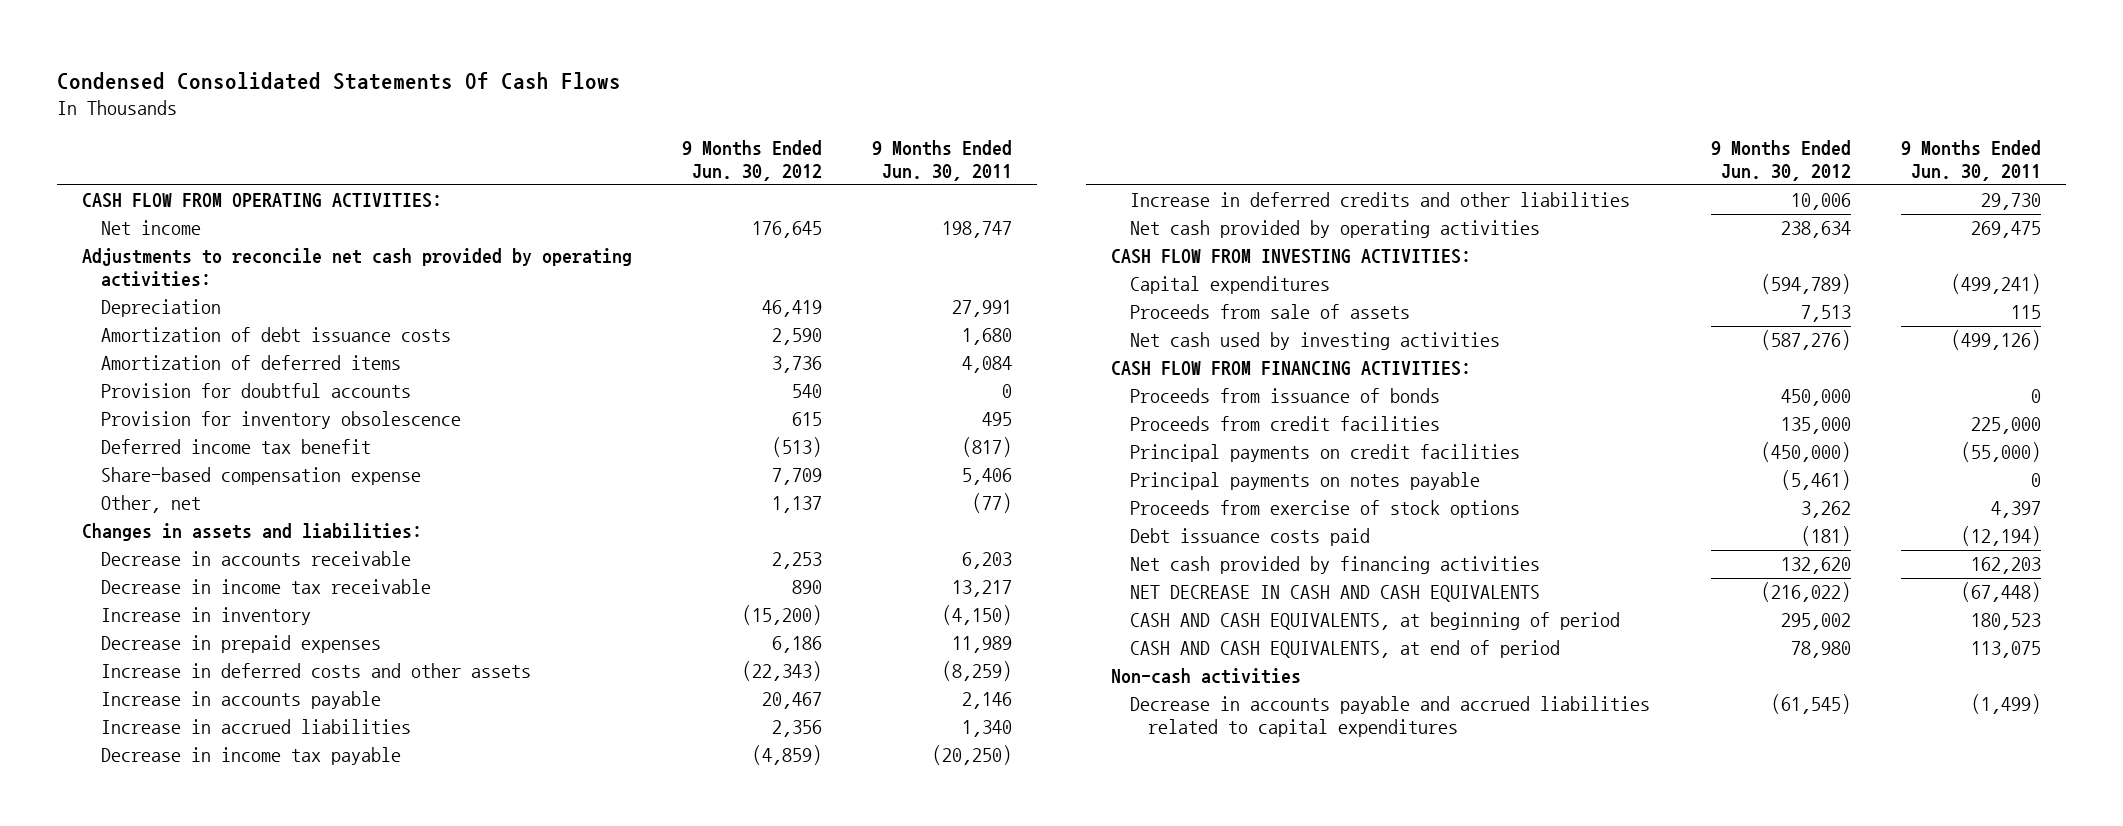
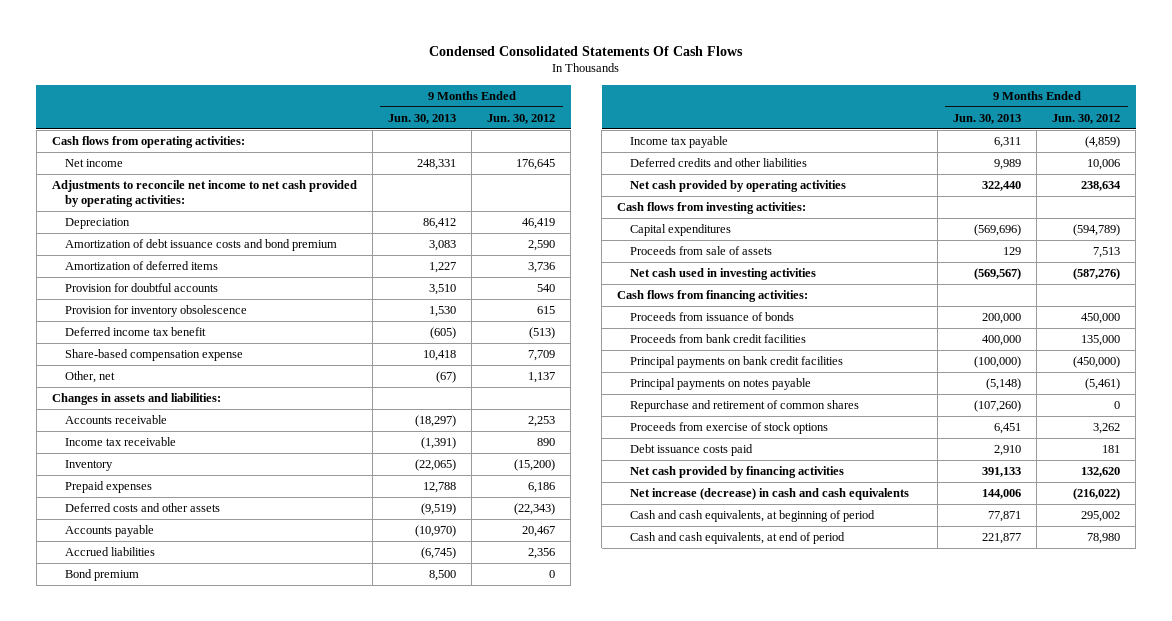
[872,139,1013,181] 9 Months Ended Jun. 30, 2011 -> none
none -> [388,113,457,124] Jun. 30, 2013
[82,193,443,209] CASH FLOW FROM OPERATING ACTIVITIES: -> [52,136,246,149] Cash flows from operating activities:
[82,248,633,288] Adjustments to reconcile net cash provided by operating activities: -> [52,180,358,208] Adjustments to reconcile net income to net cash provided by operating activities:
[100,327,451,343] Amortization of debt issuance costs -> [65,239,338,252] Amortization of debt issuance costs and bond premium
[100,551,411,567] Decrease in accounts receivable -> [65,415,168,425] Accounts receivable
[100,579,431,595] Decrease in income tax receivable -> [65,437,177,447] Income tax receivable
[100,607,311,626] Increase in inventory -> [65,460,114,472] Inventory
[100,635,381,654] Decrease in prepaid expenses -> [65,481,153,494] Prepaid expenses
[100,663,531,679] Increase in deferred costs and other assets -> [65,503,221,513] Deferred costs and other assets
[100,691,381,710] Increase in accounts payable -> [65,525,155,538] Accounts payable
[100,719,411,735] Increase in accrued liabilities -> [65,547,156,557] Accrued liabilities
none -> [65,569,140,582] Bond premium
[100,747,401,766] Decrease in income tax payable -> [630,136,729,149] Income tax payable
[1129,192,1630,208] Increase in deferred credits and other liabilities -> [630,158,808,168] Deferred credits and other liabilities
[1110,249,1471,265] CASH FLOW FROM INVESTING ACTIVITIES: -> [617,202,807,215] Cash flows from investing activities:
[1129,332,1500,351] Net cash used by investing activities -> [630,268,817,281] Net cash used in investing activities
[1110,361,1471,377] CASH FLOW FROM FINANCING ACTIVITIES: -> [617,290,809,303] Cash flows from financing activities:
[1129,416,1440,432] Proceeds from credit facilities -> [630,334,807,344] Proceeds from bank credit facilities
[1129,444,1520,463] Principal payments on credit facilities -> [630,356,844,369] Principal payments on bank credit facilities
none -> [630,400,860,413] Repurchase and retirement of common shares
[1800,526,1851,547] (181) -> [1102,445,1121,454] 181
[1110,668,1301,685] Non-cash activities -> none
[1129,696,1650,738] Decrease in accounts payable and accrued liabilities related to capital expenditures -> none
[1129,585,1540,603] NET DECREASE IN CASH AND CASH EQUIVALENTS -> [630,488,910,501] Net increase (decrease) in cash and cash equivalents
[1129,612,1620,631] CASH AND CASH EQUIVALENTS, at beginning of period -> [630,510,876,523] Cash and cash equivalents, at beginning of period
[1129,640,1560,659] CASH AND CASH EQUIVALENTS, at end of period -> [630,532,846,545] Cash and cash equivalents, at end of period

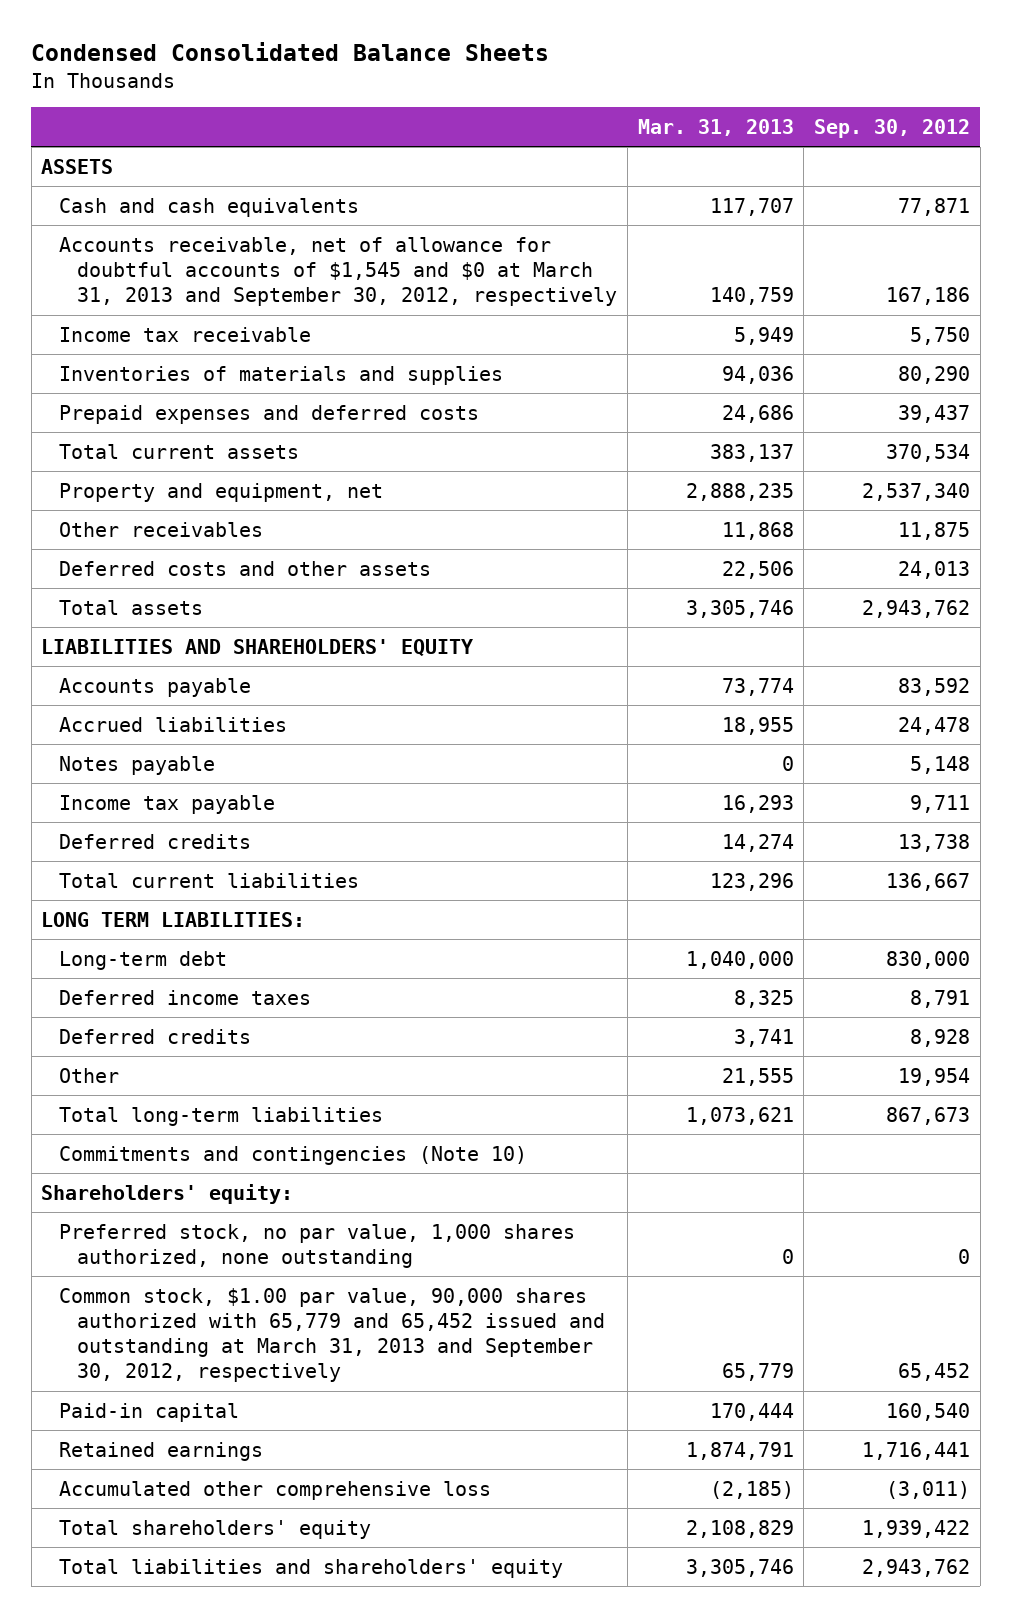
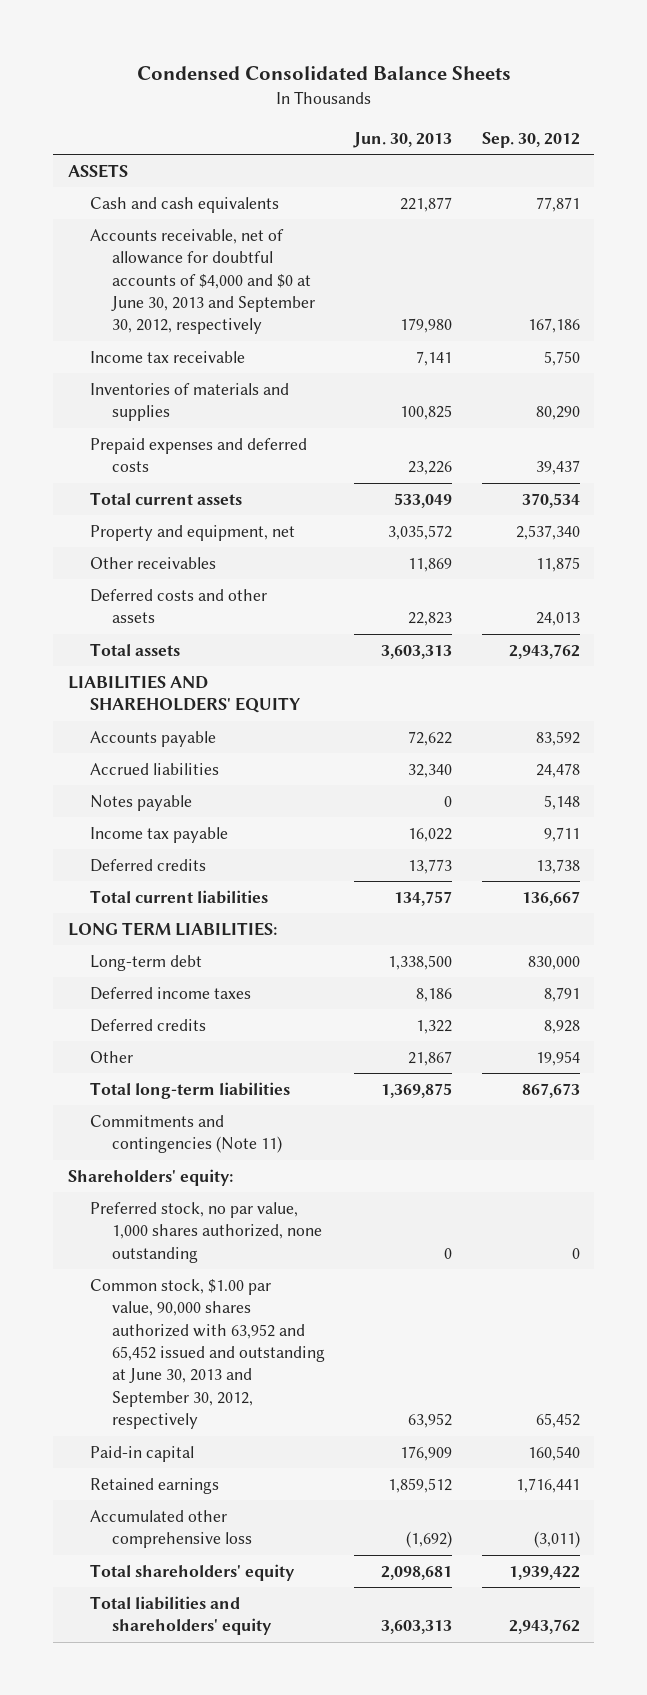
[637,118,794,136] Mar. 31, 2013 -> none
none -> [353,131,453,148] Jun. 30, 2013
[59,236,618,307] Accounts receivable, net of allowance for doubtful accounts of $1,545 and $0 at March 31, 2013 and September 30, 2012, respectively -> [89,228,316,335] Accounts receivable, net of allowance for doubtful accounts of $4,000 and $0 at June 30, 2013 and September 30, 2012, respectively
[59,1145,528,1165] Commitments and contingencies (Note 10) -> [89,1114,283,1154] Commitments and contingencies (Note 11)
[59,1287,606,1383] Common stock, $1.00 par value, 90,000 shares authorized with 65,779 and 65,452 issued and outstanding at March 31, 2013 and September 30, 2012, respectively -> [89,1278,326,1430] Common stock, $1.00 par value, 90,000 shares authorized with 63,952 and 65,452 issued and outstanding at June 30, 2013 and September 30, 2012, respectively

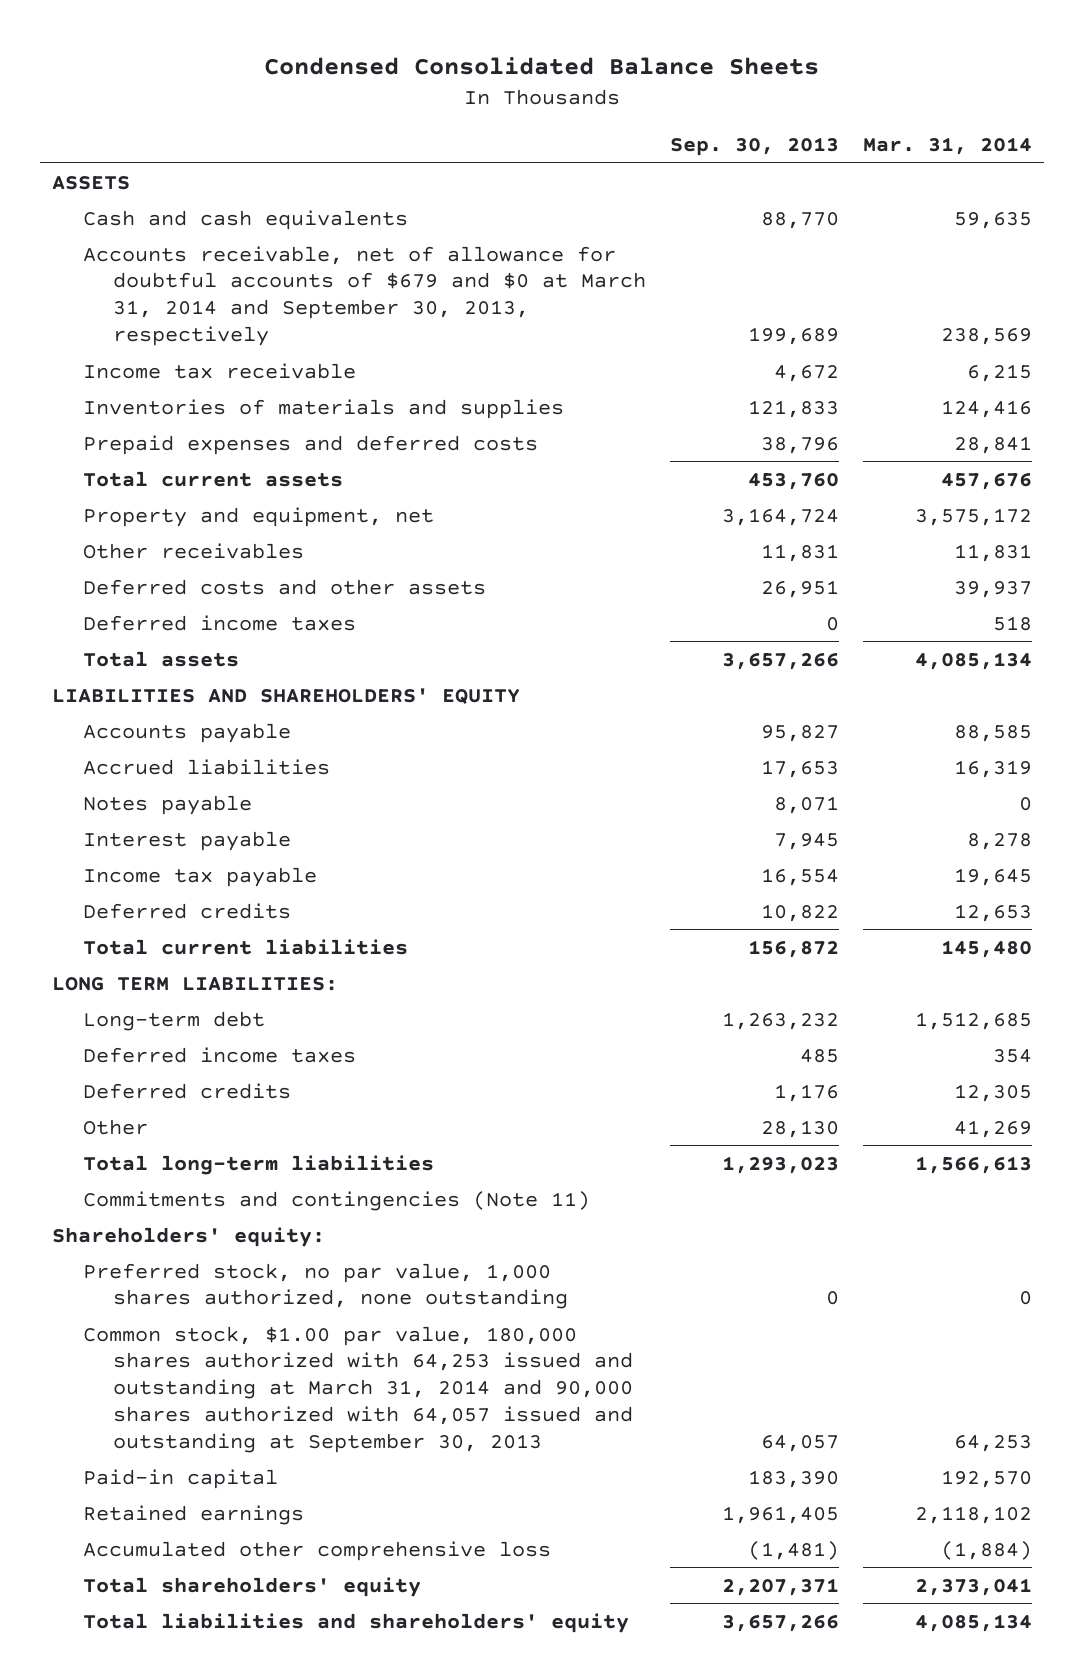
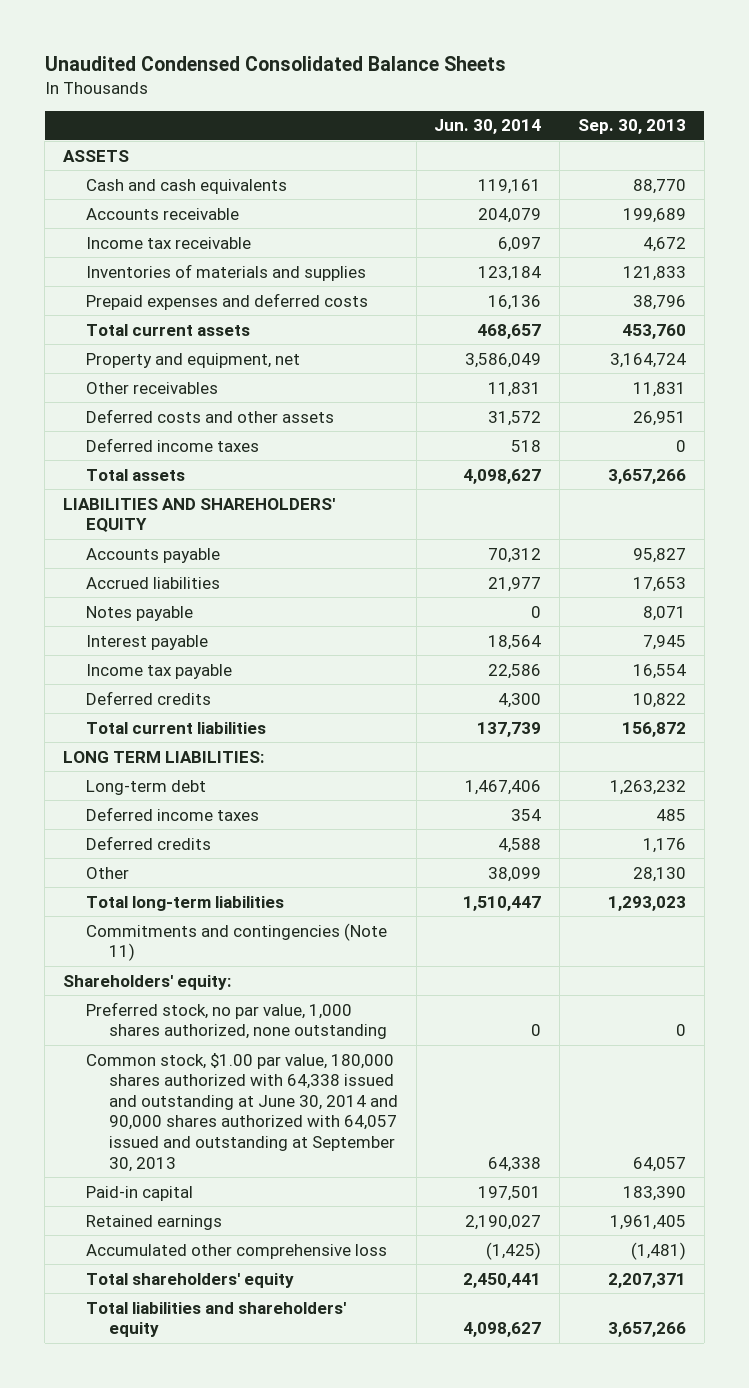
[264,57,820,76] Condensed Consolidated Balance Sheets -> [44,56,506,72] Unaudited Condensed Consolidated Balance Sheets
[863,137,1033,156] Mar. 31, 2014 -> none
none -> [434,119,542,135] Jun. 30, 2014
[82,245,646,346] Accounts receivable, net of allowance for doubtful accounts of $679 and $0 at March 31, 2014 and September 30, 2013, respectively -> [85,207,239,220] Accounts receivable
[82,1325,633,1453] Common stock, $1.00 par value, 180,000 shares authorized with 64,253 issued and outstanding at March 31, 2014 and 90,000 shares authorized with 64,057 issued and outstanding at September 30, 2013 -> [85,1052,398,1172] Common stock, $1.00 par value, 180,000 shares authorized with 64,338 issued and outstanding at June 30, 2014 and 90,000 shares authorized with 64,057 issued and outstanding at September 30, 2013

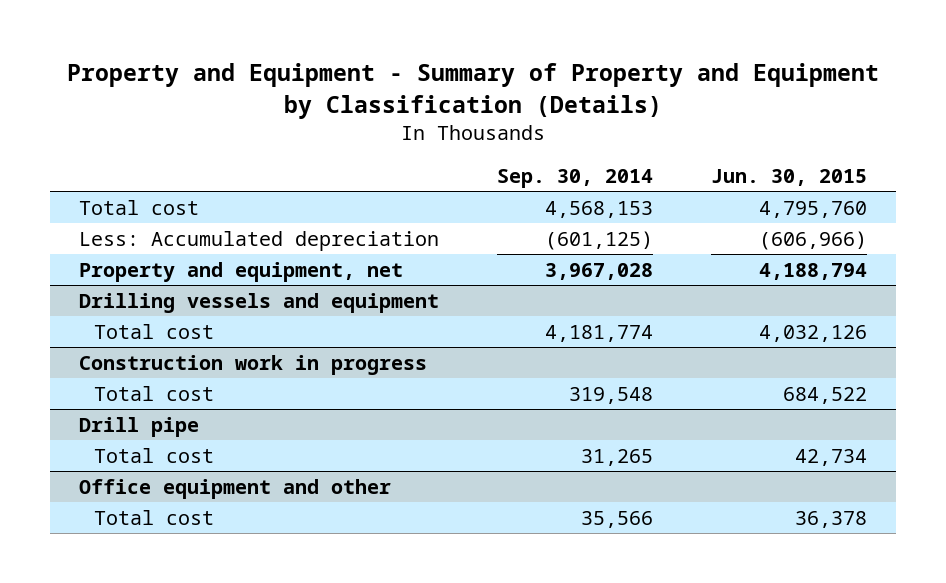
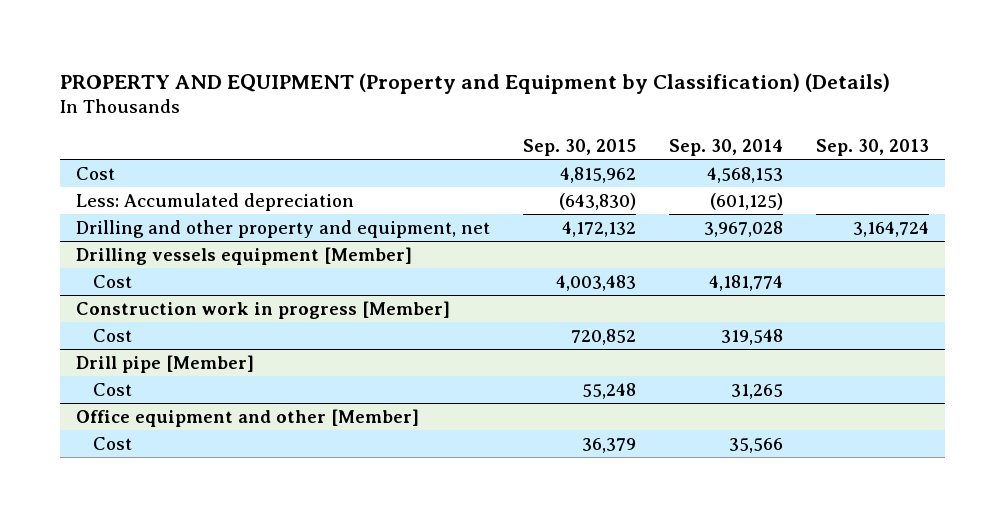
[67,63,880,119] Property and Equipment - Summary of Property and Equipment by Classification (Details) -> [60,72,891,94] PROPERTY AND EQUIPMENT (Property and Equipment by Classification) (Details)
[711,168,868,186] Jun. 30, 2015 -> none
none -> [523,138,637,156] Sep. 30, 2015
none -> [815,138,929,156] Sep. 30, 2013
[79,199,200,215] Total cost -> [76,167,116,181] Cost
[79,261,404,282] Property and equipment, net -> [76,220,491,239] Drilling and other property and equipment, net
[79,292,440,313] Drilling vessels and equipment -> [76,247,413,266] Drilling vessels equipment [Member]
[94,323,215,339] Total cost -> [93,275,133,289] Cost
[79,354,428,375] Construction work in progress -> [76,301,451,320] Construction work in progress [Member]
[94,385,215,401] Total cost -> [93,329,133,343] Cost
[79,416,200,437] Drill pipe -> [76,355,255,374] Drill pipe [Member]
[94,447,215,463] Total cost -> [93,383,133,397] Cost
[79,478,392,499] Office equipment and other -> [76,409,420,428] Office equipment and other [Member]
[94,509,215,525] Total cost -> [93,437,133,451] Cost

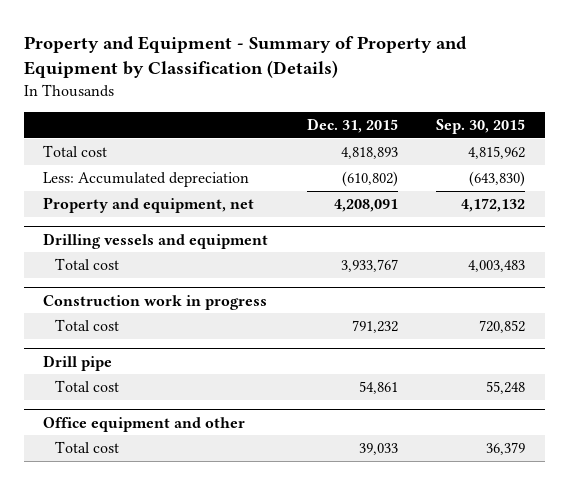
[60,72,891,94] PROPERTY AND EQUIPMENT (Property and Equipment by Classification) (Details) -> [23,35,467,79] Property and Equipment - Summary of Property and Equipment by Classification (Details)
[668,138,783,156] Sep. 30, 2014 -> none
[815,138,929,156] Sep. 30, 2013 -> none
none -> [306,118,398,134] Dec. 31, 2015
[76,167,116,181] Cost -> [43,145,108,158] Total cost
[76,220,491,239] Drilling and other property and equipment, net -> [43,197,255,214] Property and equipment, net
[76,247,413,266] Drilling vessels equipment [Member] -> [43,232,269,249] Drilling vessels and equipment
[93,275,133,289] Cost -> [54,258,119,271] Total cost
[76,301,451,320] Construction work in progress [Member] -> [43,294,268,310] Construction work in progress
[93,329,133,343] Cost -> [54,319,119,332] Total cost
[76,355,255,374] Drill pipe [Member] -> [43,354,113,371] Drill pipe
[93,383,133,397] Cost -> [54,380,119,393] Total cost
[76,409,420,428] Office equipment and other [Member] -> [43,416,246,432] Office equipment and other
[93,437,133,451] Cost -> [54,441,119,454] Total cost

